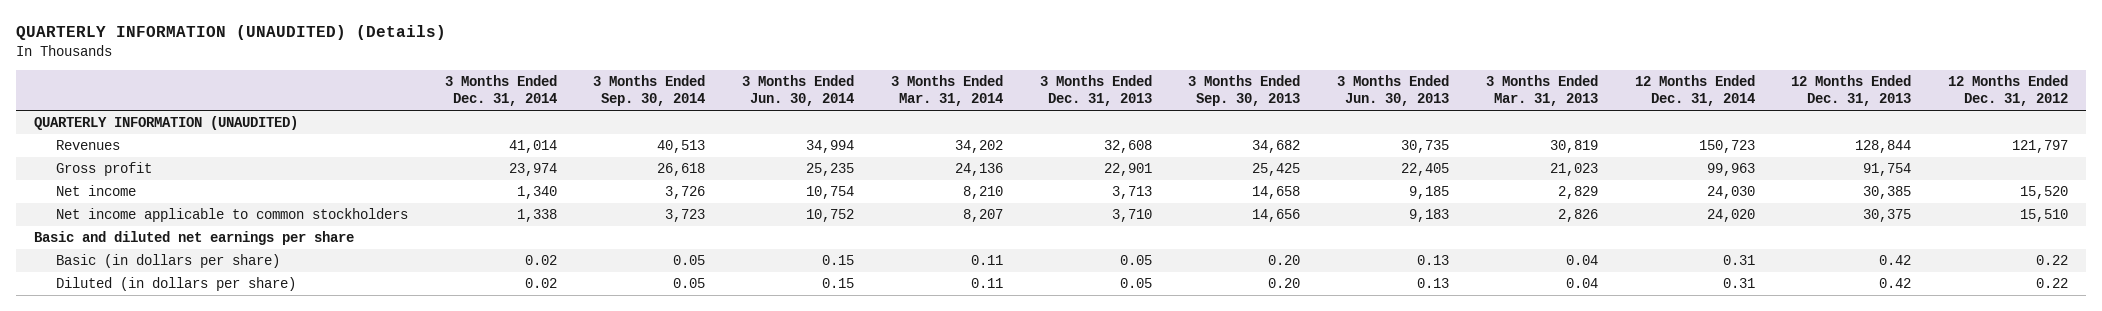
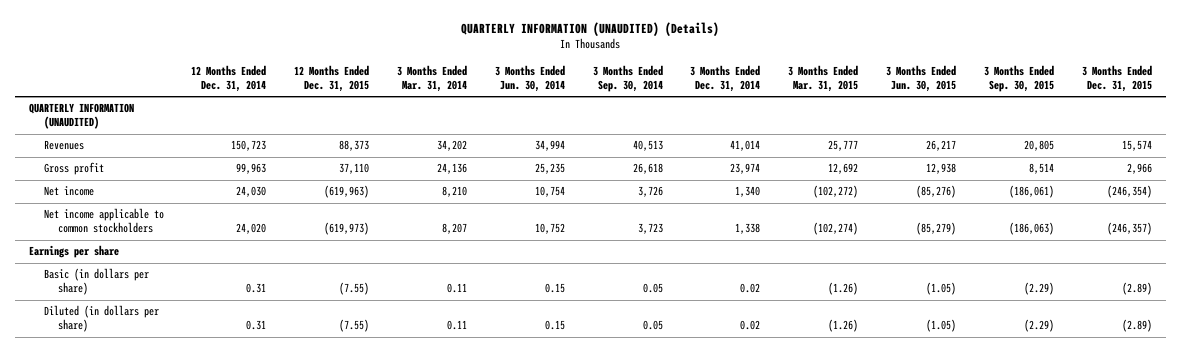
[1039,74,1152,106] 3 Months Ended Dec. 31, 2013 -> none
[1188,74,1301,106] 3 Months Ended Sep. 30, 2013 -> none
[1337,74,1450,106] 3 Months Ended Jun. 30, 2013 -> none
[1485,74,1598,106] 3 Months Ended Mar. 31, 2013 -> none
[1791,74,1912,106] 12 Months Ended Dec. 31, 2013 -> none
[1948,74,2069,106] 12 Months Ended Dec. 31, 2012 -> none
none -> [294,64,370,92] 12 Months Ended Dec. 31, 2015
none -> [788,64,859,92] 3 Months Ended Mar. 31, 2015
none -> [886,64,957,92] 3 Months Ended Jun. 30, 2015
none -> [983,64,1054,92] 3 Months Ended Sep. 30, 2015
none -> [1081,64,1152,92] 3 Months Ended Dec. 31, 2015
[34,231,355,246] Basic and diluted net earnings per share -> [28,245,119,259] Earnings per share

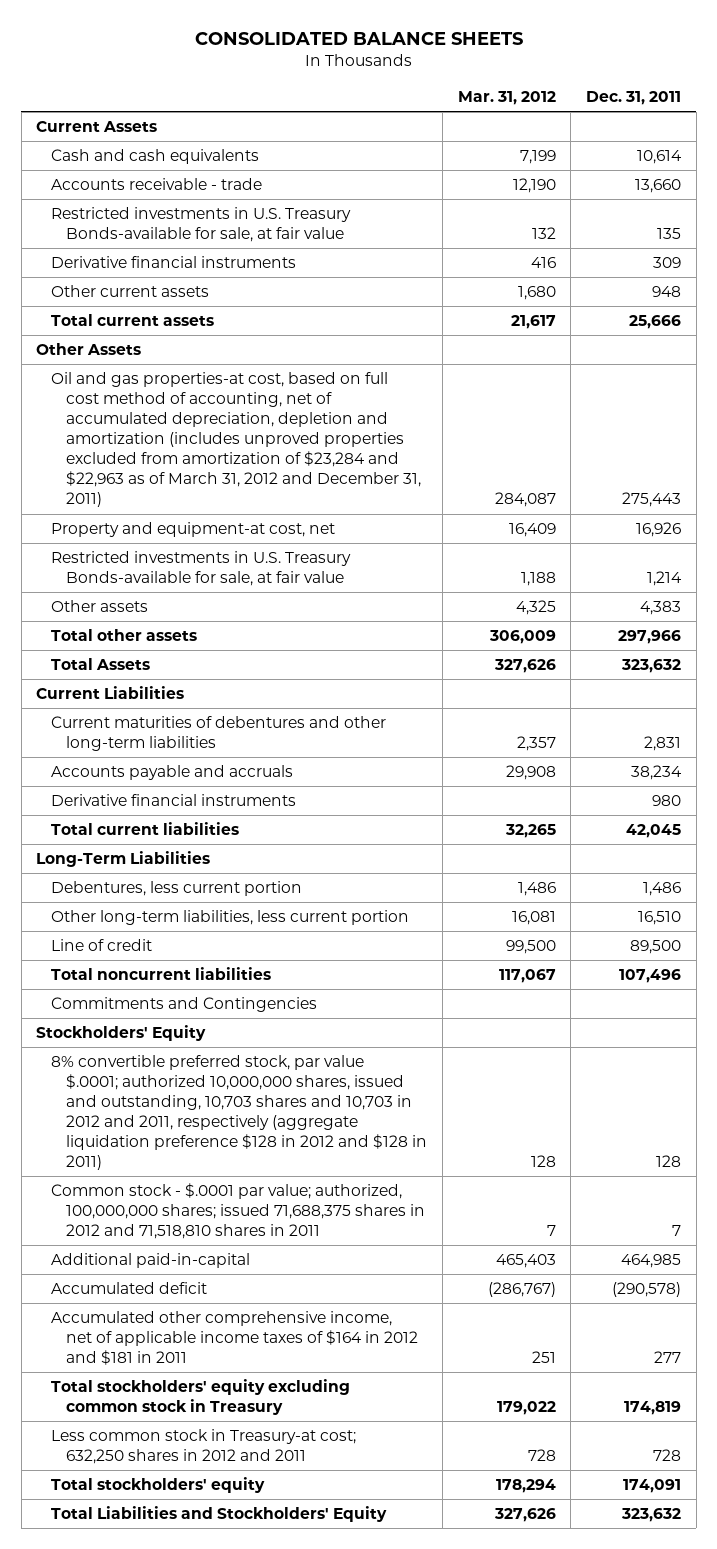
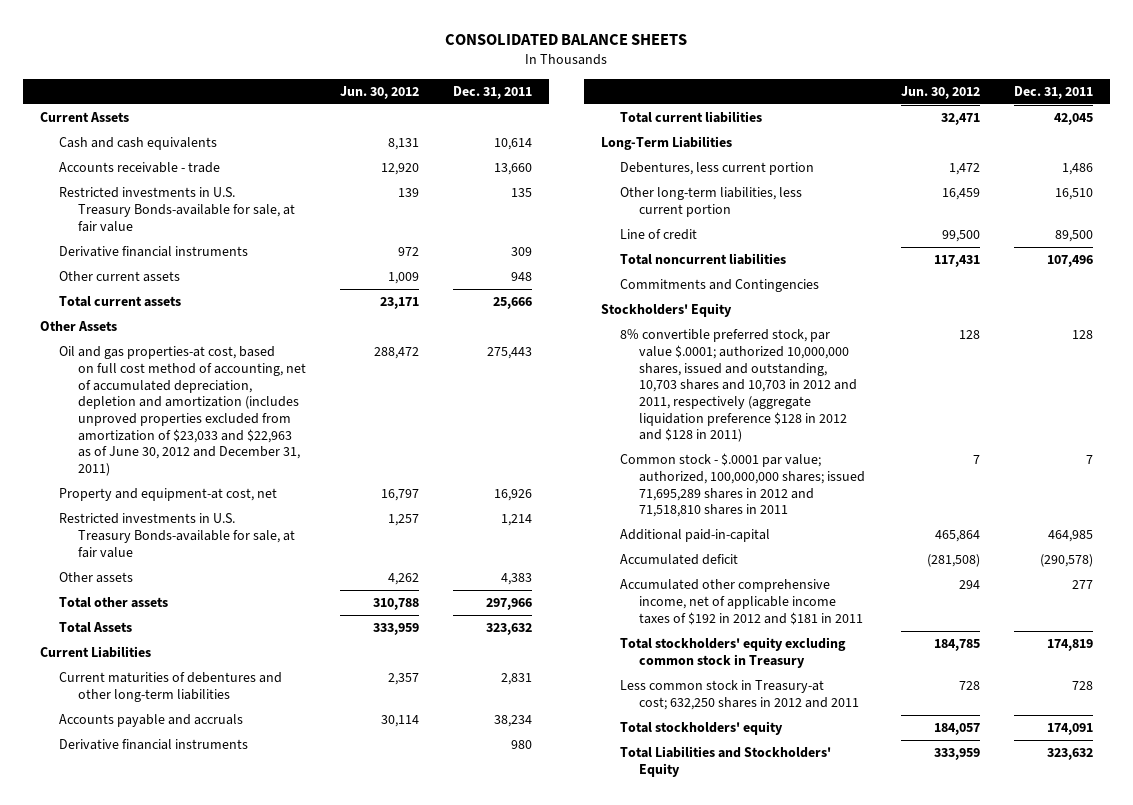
[457,90,556,105] Mar. 31, 2012 -> none
none -> [340,85,420,99] Jun. 30, 2012
[51,372,422,508] Oil and gas properties-at cost, based on full cost method of accounting, net of accumulated depreciation, depletion and amortization (includes unproved properties excluded from amortization of $23,284 and $22,963 as of March 31, 2012 and December 31, 2011) -> [59,346,307,477] Oil and gas properties-at cost, based on full cost method of accounting, net of accumulated depreciation, depletion and amortization (includes unproved properties excluded from amortization of $23,033 and $22,963 as of June 30, 2012 and December 31, 2011)
[51,1183,426,1240] Common stock - $.0001 par value; authorized, 100,000,000 shares; issued 71,688,375 shares in 2012 and 71,518,810 shares in 2011 -> [620,453,866,518] Common stock - $.0001 par value; authorized, 100,000,000 shares; issued 71,695,289 shares in 2012 and 71,518,810 shares in 2011
[51,1311,419,1366] Accumulated other comprehensive income, net of applicable income taxes of $164 in 2012 and $181 in 2011 -> [620,579,864,625] Accumulated other comprehensive income, net of applicable income taxes of $192 in 2012 and $181 in 2011

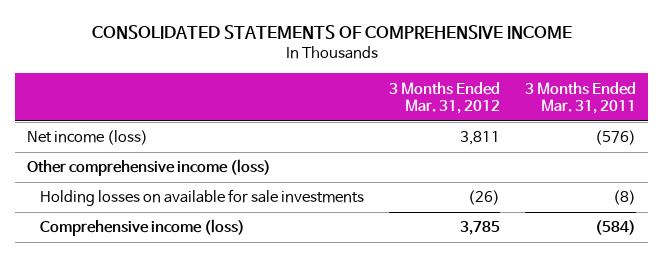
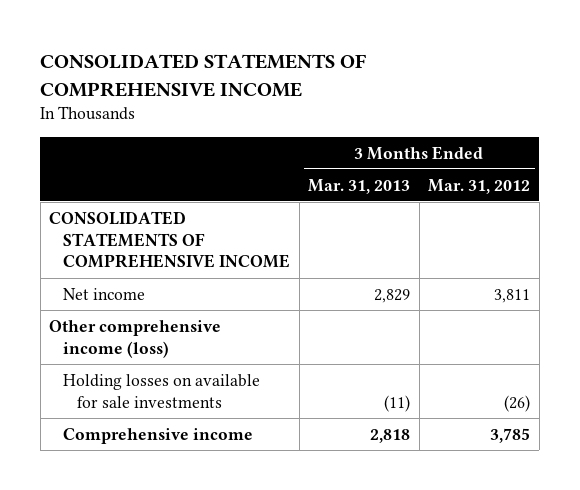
[524,81,636,115] 3 Months Ended Mar. 31, 2011 -> none
none -> [308,178,411,194] Mar. 31, 2013
none -> [49,210,291,269] CONSOLIDATED STATEMENTS OF COMPREHENSIVE INCOME
[27,130,149,146] Net income (loss) -> [63,287,146,300] Net income
[40,219,246,237] Comprehensive income (loss) -> [63,427,254,444] Comprehensive income

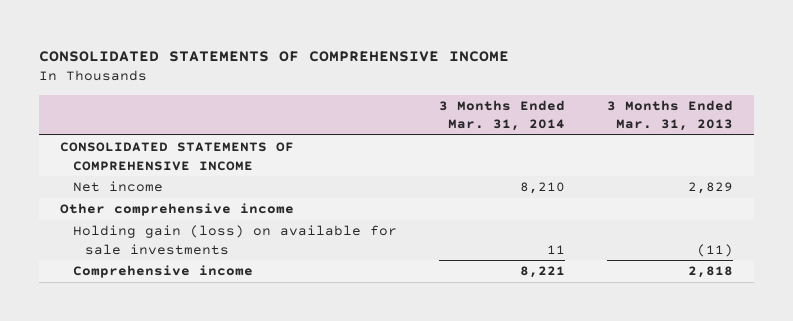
[428,178,531,194] Mar. 31, 2012 -> none
none -> [438,99,565,132] 3 Months Ended Mar. 31, 2014
[49,319,222,358] Other comprehensive income (loss) -> [59,203,294,217] Other comprehensive income
[63,373,261,408] Holding losses on available for sale investments -> [72,225,397,255] Holding gain (loss) on available for sale investments

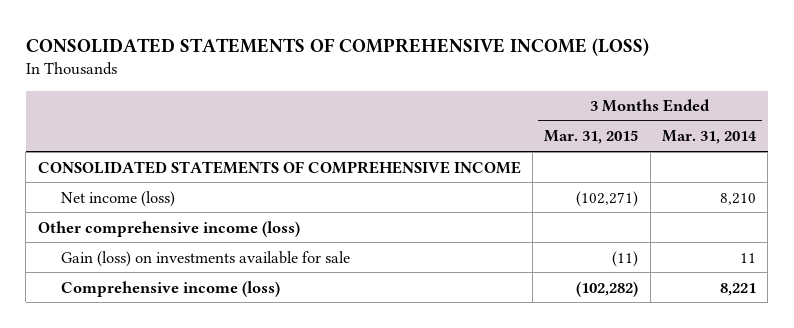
[38,50,509,62] CONSOLIDATED STATEMENTS OF COMPREHENSIVE INCOME -> [25,37,649,56] CONSOLIDATED STATEMENTS OF COMPREHENSIVE INCOME (LOSS)
[606,99,733,132] 3 Months Ended Mar. 31, 2013 -> none
none -> [544,130,639,145] Mar. 31, 2015
[72,181,163,193] Net income -> [61,190,176,207] Net income (loss)
[59,203,294,217] Other comprehensive income -> [37,220,300,237] Other comprehensive income (loss)
[72,225,397,255] Holding gain (loss) on available for sale investments -> [61,250,351,267] Gain (loss) on investments available for sale
[72,265,253,279] Comprehensive income -> [61,280,281,297] Comprehensive income (loss)

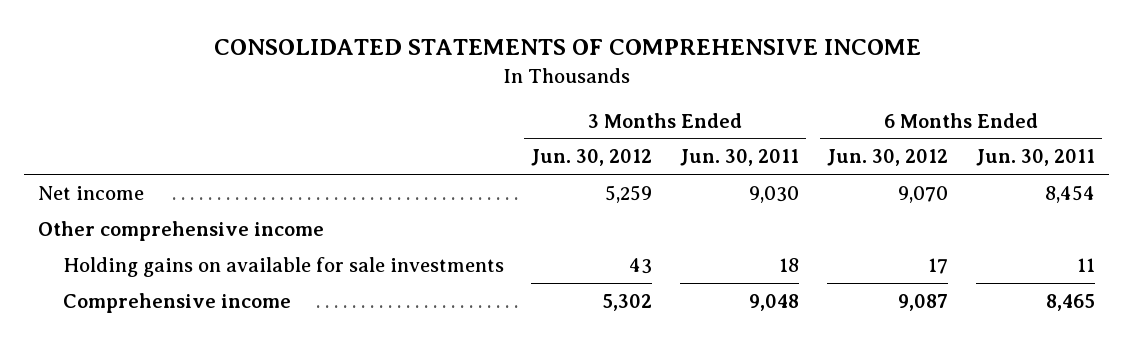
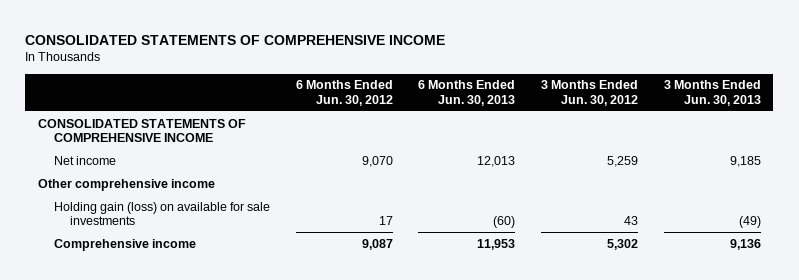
[680,149,800,167] Jun. 30, 2011 -> none
[976,149,1096,167] Jun. 30, 2011 -> none
none -> [418,80,516,106] 6 Months Ended Jun. 30, 2013
none -> [663,80,761,106] 3 Months Ended Jun. 30, 2013
none -> [38,118,247,143] CONSOLIDATED STATEMENTS OF COMPREHENSIVE INCOME
[62,256,504,277] Holding gains on available for sale investments -> [54,201,271,226] Holding gain (loss) on available for sale investments

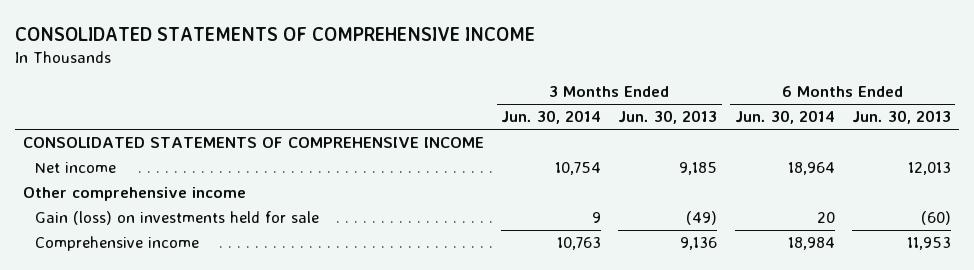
[295,80,393,106] 6 Months Ended Jun. 30, 2012 -> none
[540,80,638,106] 3 Months Ended Jun. 30, 2012 -> none
none -> [501,110,602,125] Jun. 30, 2014
none -> [734,110,835,125] Jun. 30, 2014
[54,201,271,226] Holding gain (loss) on available for sale investments -> [35,211,320,226] Gain (loss) on investments held for sale

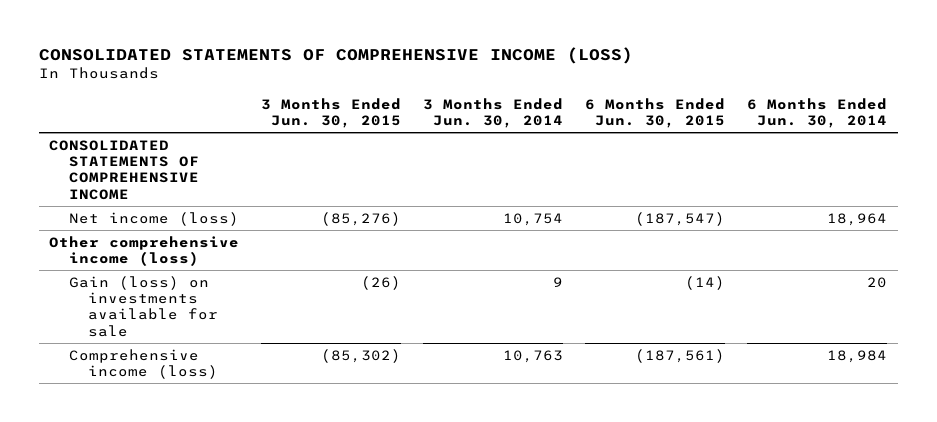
[14,26,535,41] CONSOLIDATED STATEMENTS OF COMPREHENSIVE INCOME -> [38,46,633,64] CONSOLIDATED STATEMENTS OF COMPREHENSIVE INCOME (LOSS)
[618,110,718,125] Jun. 30, 2013 -> none
[851,110,951,125] Jun. 30, 2013 -> none
none -> [261,97,402,129] 3 Months Ended Jun. 30, 2015
none -> [585,97,726,129] 6 Months Ended Jun. 30, 2015
[35,162,117,174] Net income -> [68,211,239,226] Net income (loss)
[23,187,247,202] Other comprehensive income -> [49,235,240,267] Other comprehensive income (loss)
[35,211,320,226] Gain (loss) on investments held for sale -> [68,275,218,337] Gain (loss) on investments available for sale
[35,236,200,252] Comprehensive income -> [68,348,218,380] Comprehensive income (loss)

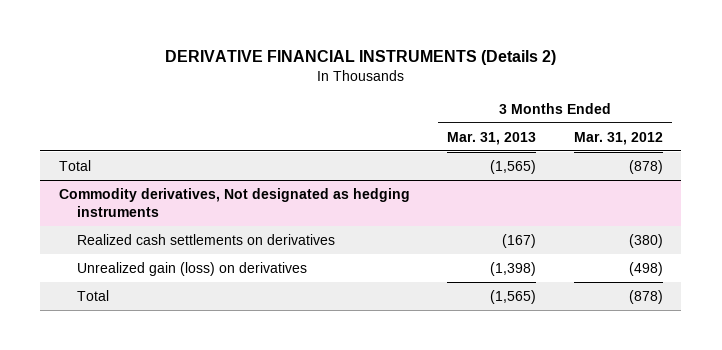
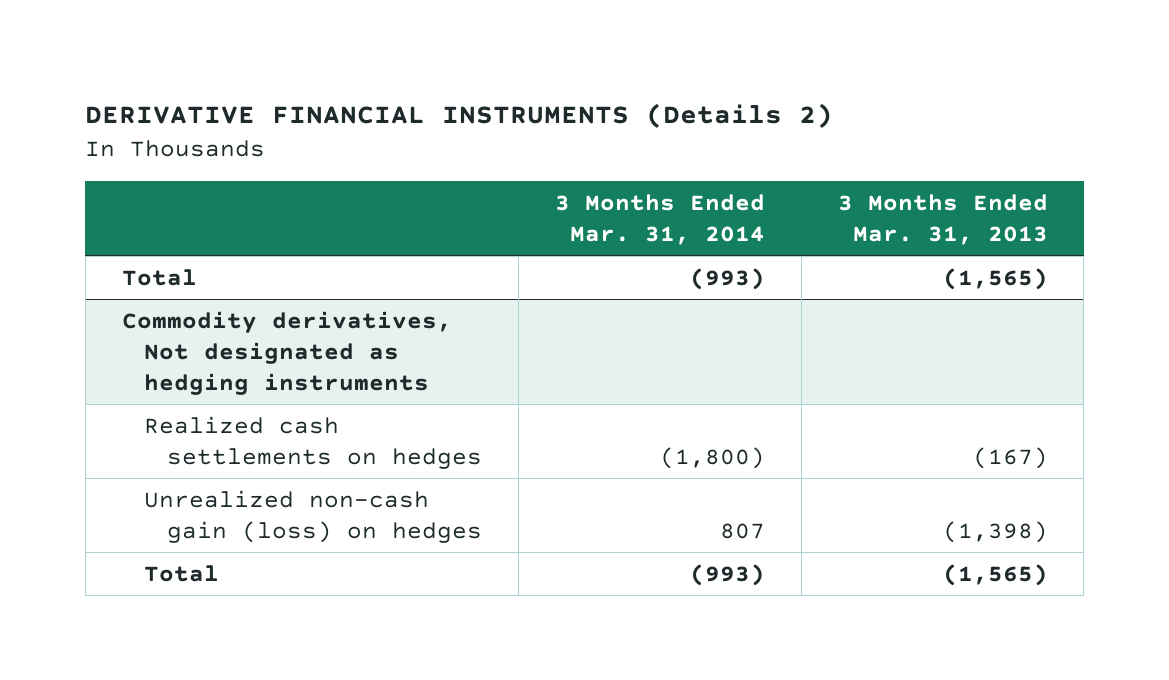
[573,131,663,145] Mar. 31, 2012 -> none
none -> [554,193,765,245] 3 Months Ended Mar. 31, 2014
[76,233,335,245] Realized cash settlements on derivatives -> [144,415,483,469] Realized cash settlements on hedges
[76,261,307,276] Unrealized gain (loss) on derivatives -> [144,489,483,543] Unrealized non-cash gain (loss) on hedges

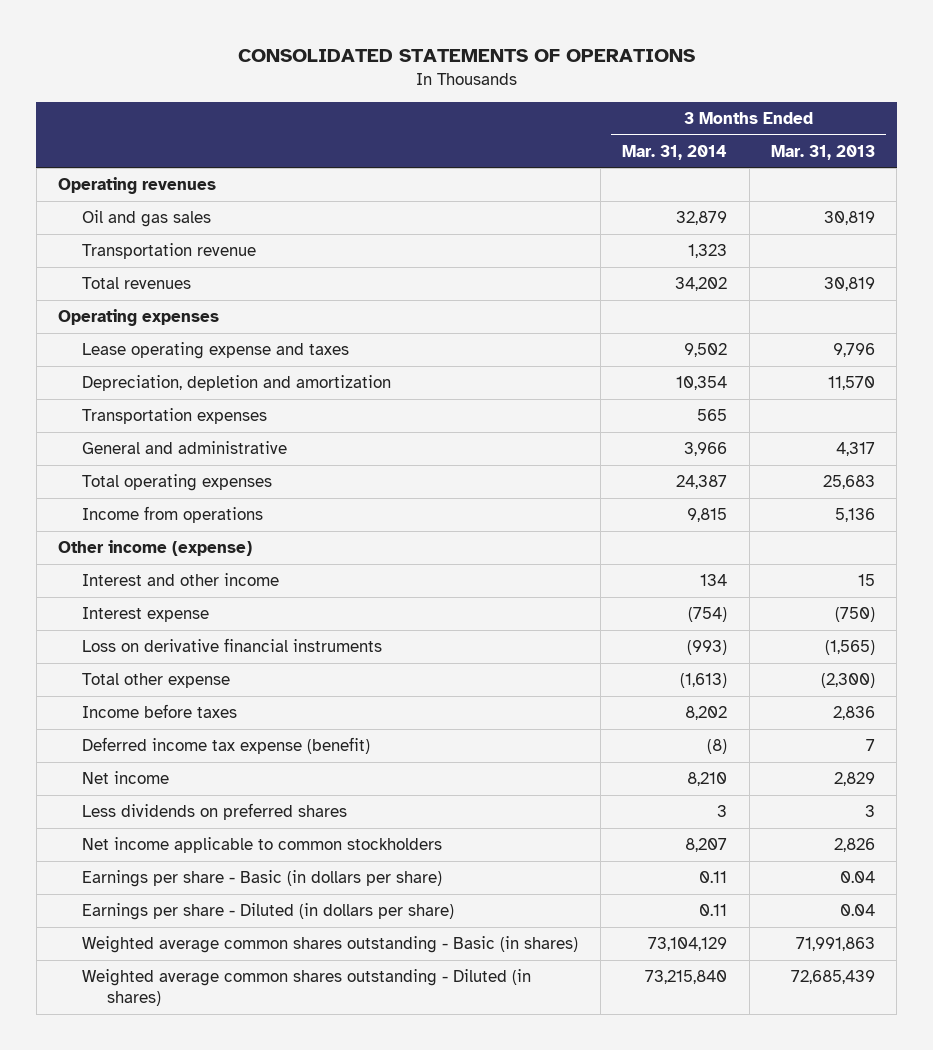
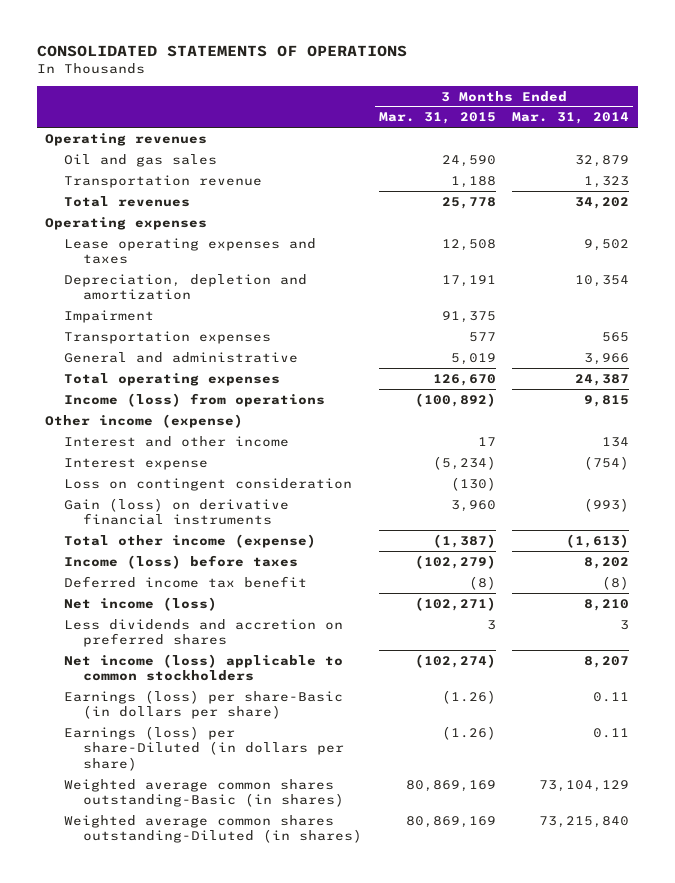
[771,144,876,160] Mar. 31, 2013 -> none
none -> [378,112,496,125] Mar. 31, 2015
[82,342,350,360] Lease operating expense and taxes -> [64,237,317,265] Lease operating expenses and taxes
none -> [64,309,155,323] Impairment
[82,506,264,524] Income from operations -> [64,392,326,407] Income (loss) from operations
none -> [64,477,353,491] Loss on contingent consideration
[82,638,383,653] Loss on derivative financial instruments -> [64,497,290,526] Gain (loss) on derivative financial instruments
[82,673,231,689] Total other expense -> [64,533,317,548] Total other income (expense)
[82,704,238,719] Income before taxes -> [64,554,299,569] Income (loss) before taxes
[82,737,371,755] Deferred income tax expense (benefit) -> [64,575,308,588] Deferred income tax benefit
[82,771,170,785] Net income -> [64,596,218,611] Net income (loss)
[82,803,348,821] Less dividends on preferred shares -> [64,618,344,648] Less dividends and accretion on preferred shares
[82,837,443,854] Net income applicable to common stockholders -> [64,653,344,682] Net income (loss) applicable to common stockholders
[82,870,443,888] Earnings per share - Basic (in dollars per share) -> [64,689,344,720] Earnings (loss) per share-Basic (in dollars per share)
[82,903,455,921] Earnings per share - Diluted (in dollars per share) -> [64,725,345,772] Earnings (loss) per share-Diluted (in dollars per share)
[82,936,579,954] Weighted average common shares outstanding - Basic (in shares) -> [64,778,345,808] Weighted average common shares outstanding-Basic (in shares)
[82,969,532,1007] Weighted average common shares outstanding - Diluted (in shares) -> [64,814,363,844] Weighted average common shares outstanding-Diluted (in shares)

